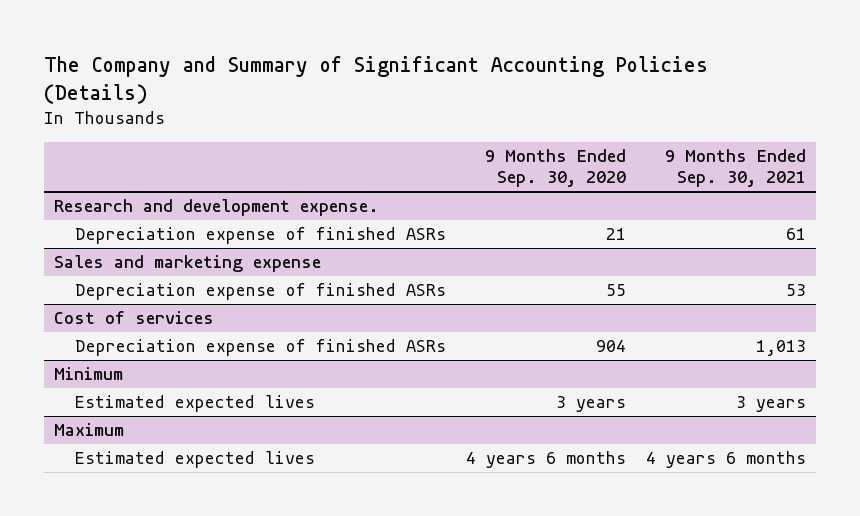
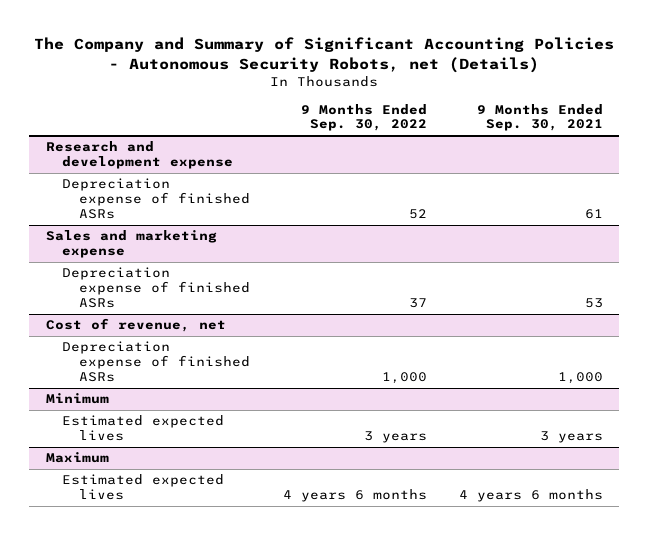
[44,55,709,104] The Company and Summary of Significant Accounting Policies (Details) -> [34,37,615,73] The Company and Summary of Significant Accounting Policies - Autonomous Security Robots, net (Details)
[485,148,627,188] 9 Months Ended Sep. 30, 2020 -> none
none -> [300,103,427,132] 9 Months Ended Sep. 30, 2022
[54,199,380,217] Research and development expense. -> [45,141,234,170] Research and development expense
[54,311,215,325] Cost of services -> [45,318,226,333] Cost of revenue, net
[756,340,807,357] 1,013 -> [557,371,603,384] 1,000

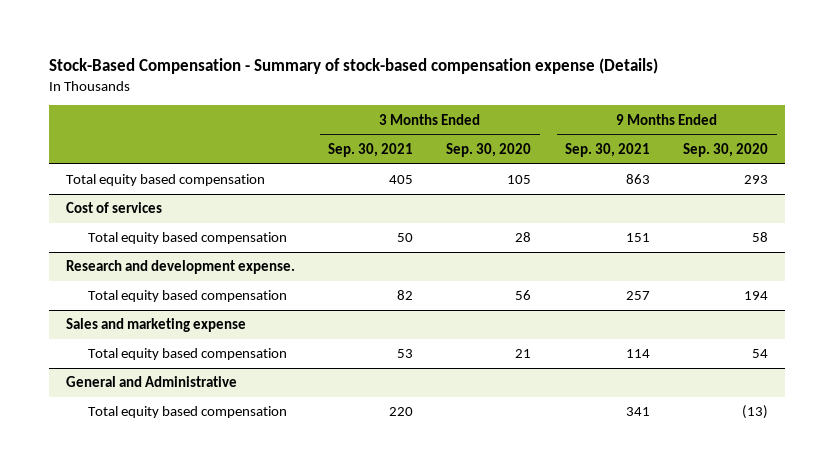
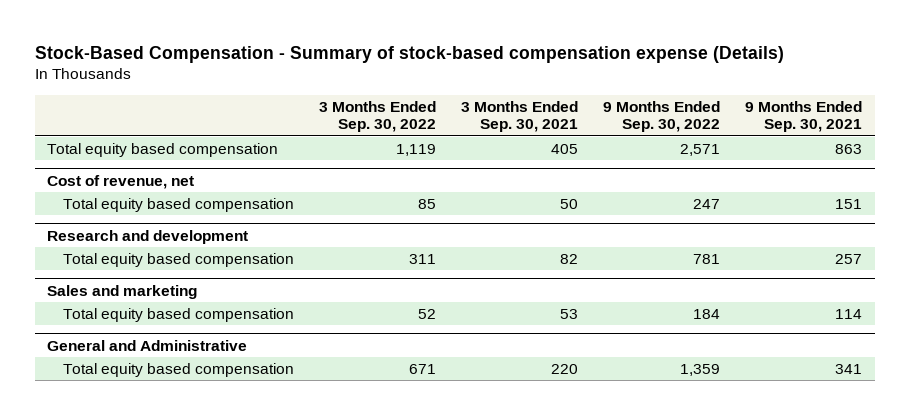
[446,142,532,157] Sep. 30, 2020 -> none
[683,142,769,157] Sep. 30, 2020 -> none
none -> [319,100,437,133] 3 Months Ended Sep. 30, 2022
none -> [603,100,721,133] 9 Months Ended Sep. 30, 2022
[65,202,162,214] Cost of services -> [47,174,195,189] Cost of revenue, net
[65,260,295,275] Research and development expense. -> [47,229,249,244] Research and development
[65,318,246,333] Sales and marketing expense -> [47,284,198,299] Sales and marketing

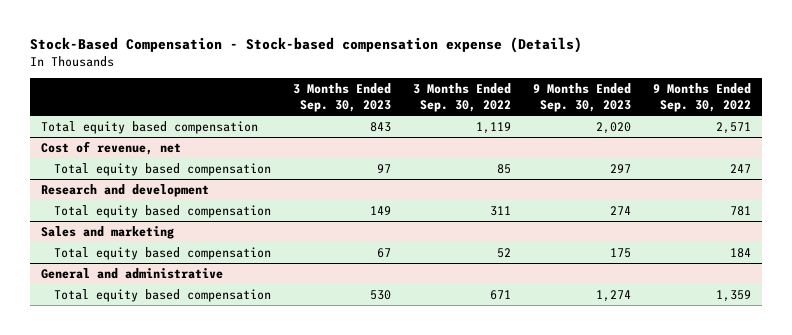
[34,45,784,63] Stock-Based Compensation - Summary of stock-based compensation expense (Details) -> [30,37,583,54] Stock-Based Compensation - Stock-based compensation expense (Details)
[461,100,579,133] 3 Months Ended Sep. 30, 2021 -> none
[745,100,863,133] 9 Months Ended Sep. 30, 2021 -> none
none -> [292,83,391,112] 3 Months Ended Sep. 30, 2023
none -> [532,83,631,112] 9 Months Ended Sep. 30, 2023
[47,339,248,351] General and Administrative -> [41,267,224,279] General and administrative

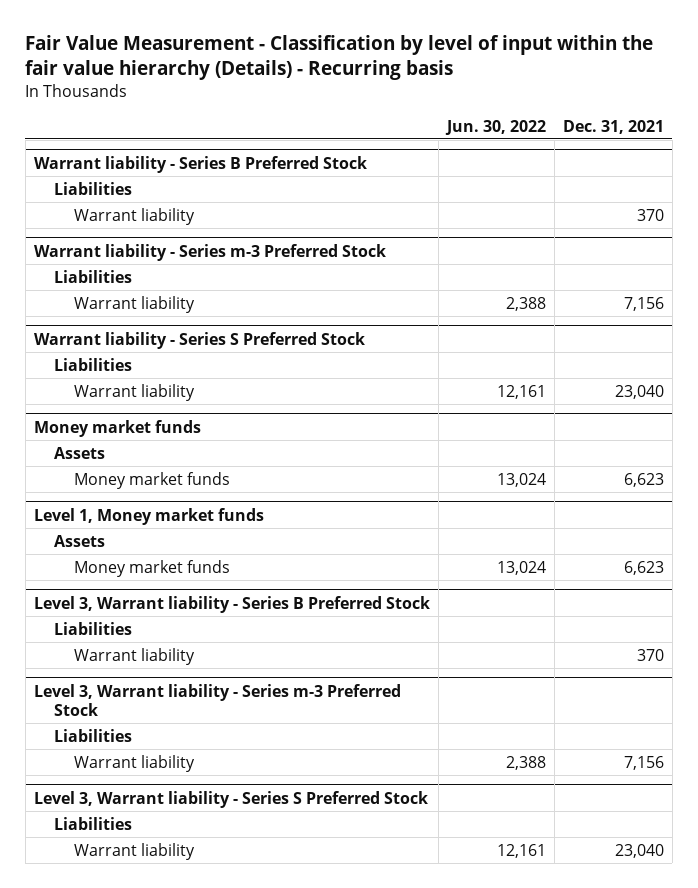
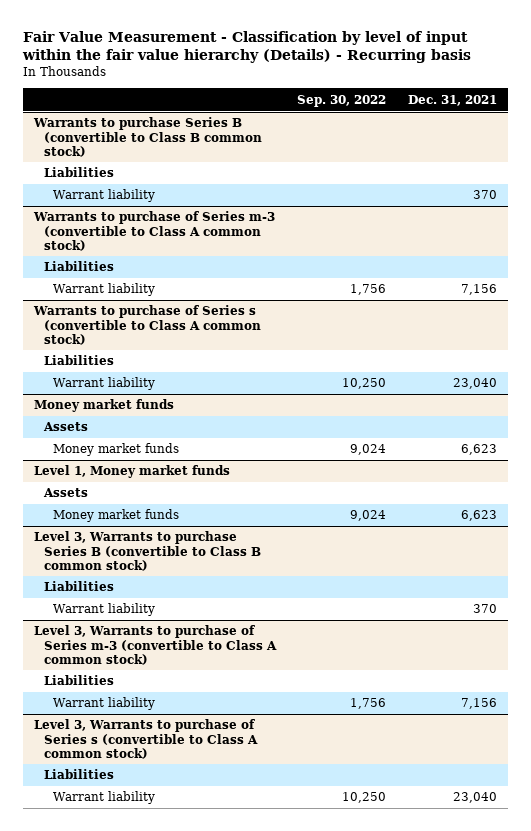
[444,119,546,135] Jun. 30, 2022 -> none
none -> [297,94,387,107] Sep. 30, 2022
[33,155,367,173] Warrant liability - Series B Preferred Stock -> [33,117,262,157] Warrants to purchase Series B (convertible to Class B common stock)
[33,243,386,261] Warrant liability - Series m-3 Preferred Stock -> [33,211,276,251] Warrants to purchase of Series m-3 (convertible to Class A common stock)
[33,331,365,349] Warrant liability - Series S Preferred Stock -> [33,305,261,345] Warrants to purchase of Series s (convertible to Class A common stock)
[33,595,430,613] Level 3, Warrant liability - Series B Preferred Stock -> none
none -> [34,531,261,571] Level 3, Warrants to purchase Series B (convertible to Class B common stock)
[33,683,401,717] Level 3, Warrant liability - Series m-3 Preferred Stock -> none
none -> [34,625,277,665] Level 3, Warrants to purchase of Series m-3 (convertible to Class A common stock)
[33,790,428,808] Level 3, Warrant liability - Series S Preferred Stock -> none
none -> [34,719,258,759] Level 3, Warrants to purchase of Series s (convertible to Class A common stock)

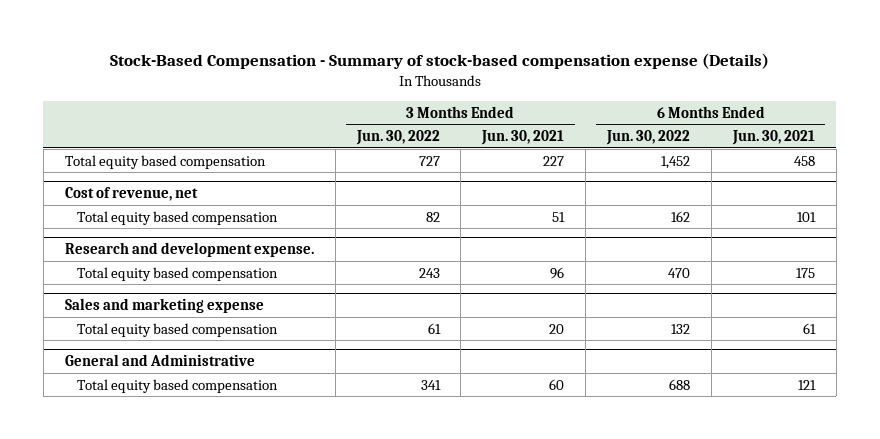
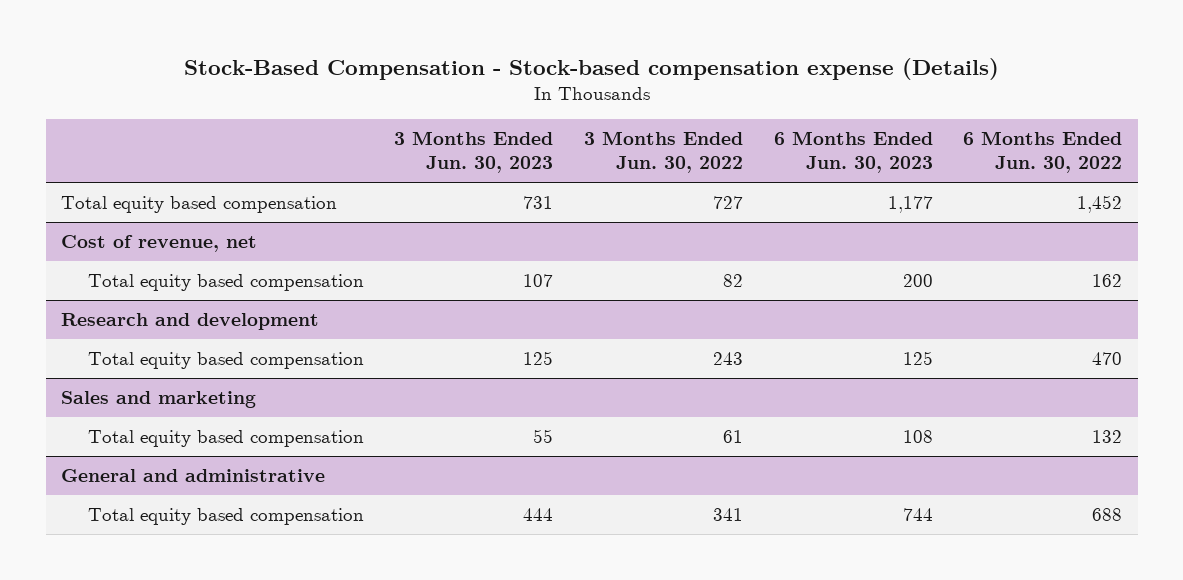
[109,53,769,70] Stock-Based Compensation - Summary of stock-based compensation expense (Details) -> [183,57,999,80] Stock-Based Compensation - Stock-based compensation expense (Details)
[481,129,565,145] Jun. 30, 2021 -> none
[731,129,815,145] Jun. 30, 2021 -> none
none -> [394,131,554,174] 3 Months Ended Jun. 30, 2023
none -> [773,131,933,174] 6 Months Ended Jun. 30, 2023
[64,242,314,258] Research and development expense. -> [60,312,319,330] Research and development
[64,298,264,314] Sales and marketing expense -> [60,390,256,408] Sales and marketing
[64,354,255,367] General and Administrative -> [60,468,325,482] General and administrative

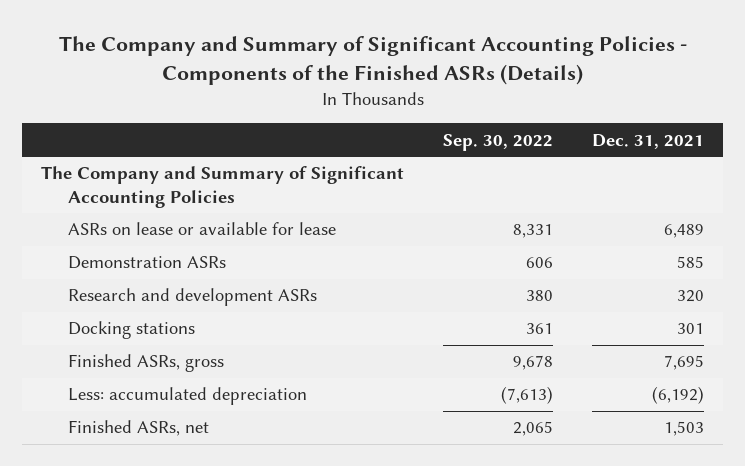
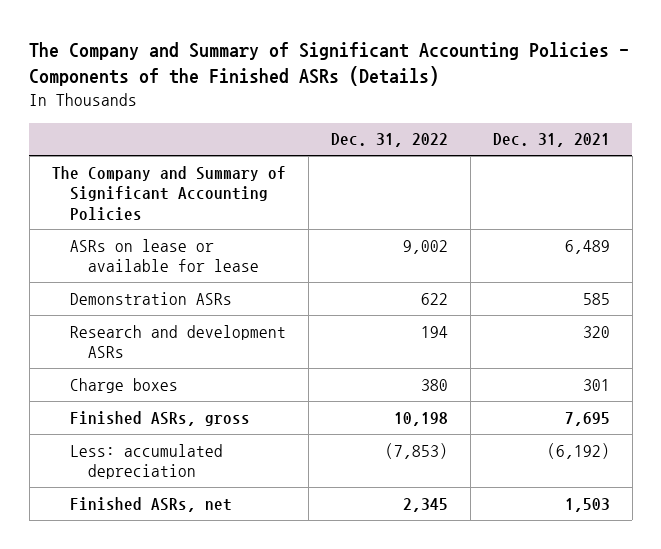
[443,133,554,151] Sep. 30, 2022 -> none
none -> [330,133,448,148] Dec. 31, 2022
[67,321,195,340] Docking stations -> none
none -> [69,377,178,393] Charge boxes

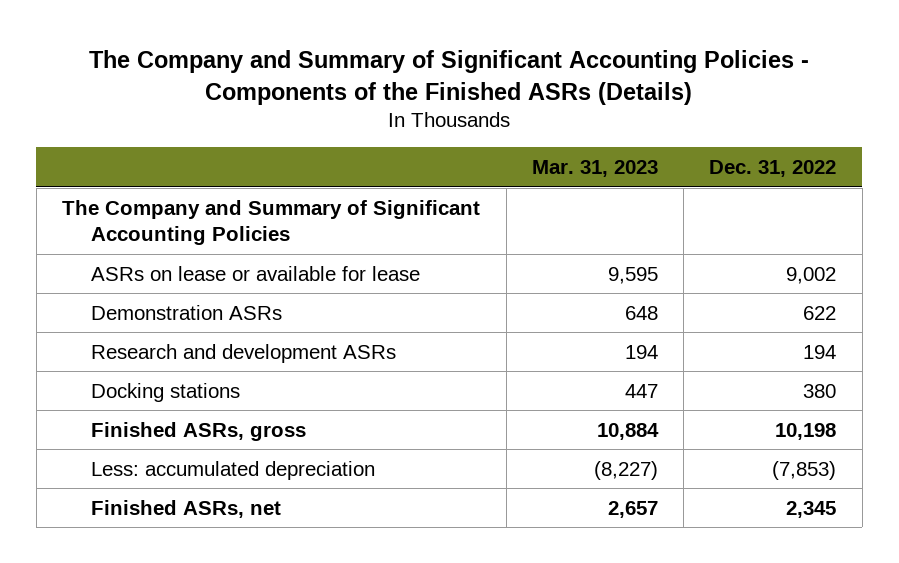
[492,133,610,148] Dec. 31, 2021 -> none
none -> [531,160,658,178] Mar. 31, 2023
[69,377,178,393] Charge boxes -> none
none -> [90,382,240,402] Docking stations

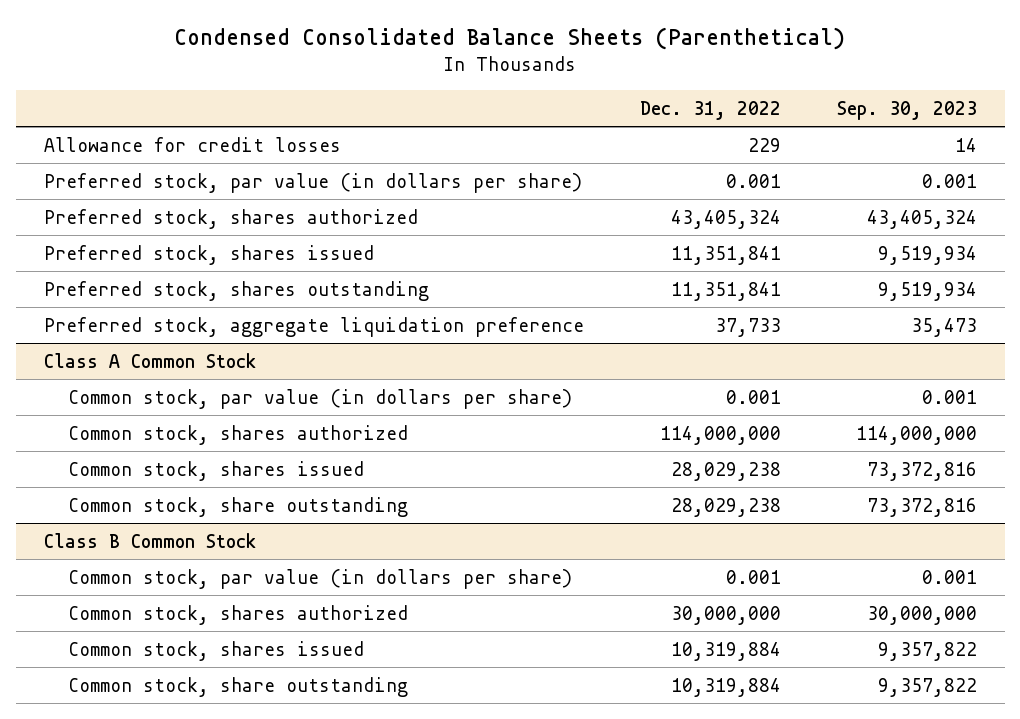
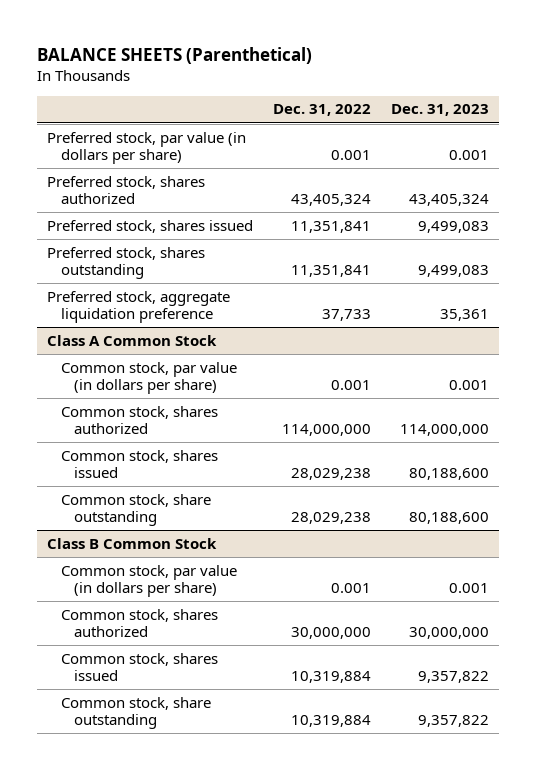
[174,27,846,51] Condensed Consolidated Balance Sheets (Parenthetical) -> [37,46,313,64] BALANCE SHEETS (Parenthetical)
[836,100,977,120] Sep. 30, 2023 -> none
none -> [390,104,489,117] Dec. 31, 2023
[43,136,341,152] Allowance for credit losses -> none

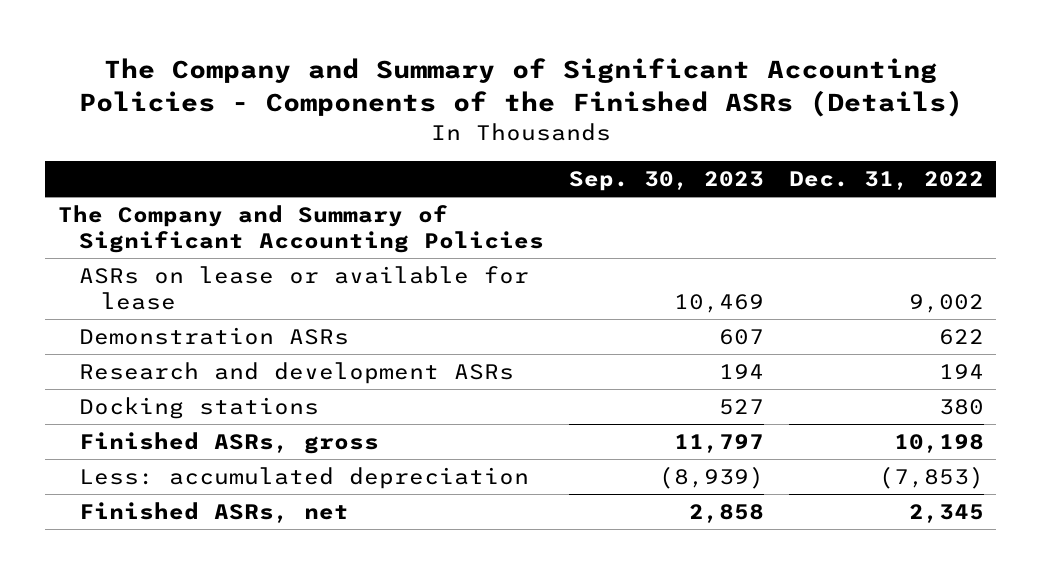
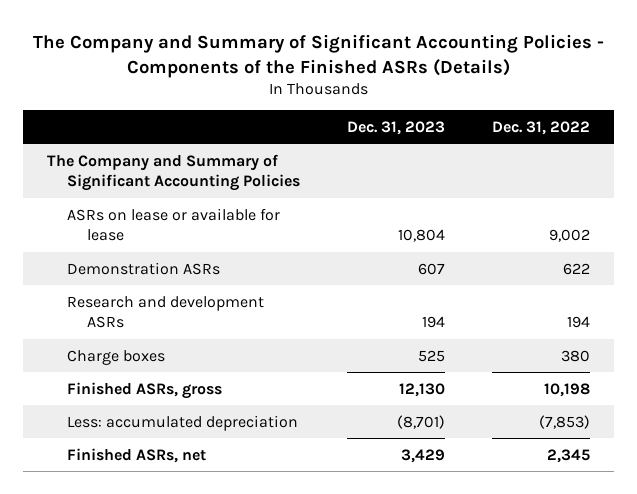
[569,171,765,192] Sep. 30, 2023 -> none
none -> [347,120,446,135] Dec. 31, 2023
[79,396,320,419] Docking stations -> none
none -> [66,349,165,365] Charge boxes

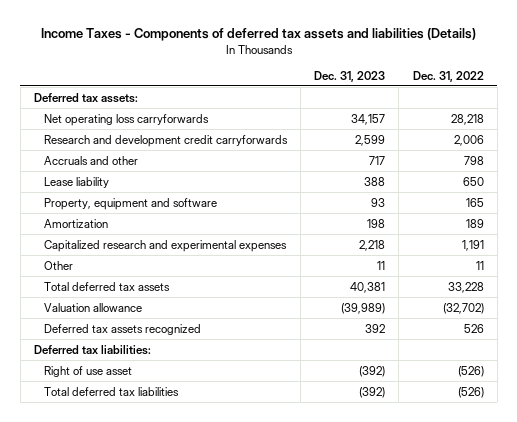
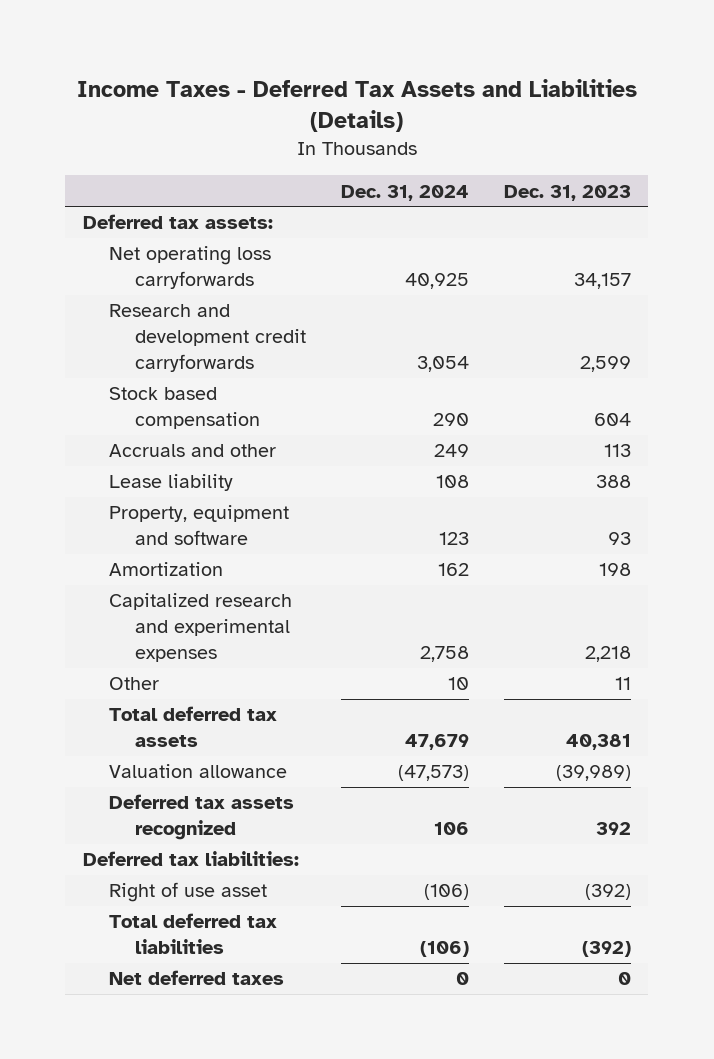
[40,28,476,42] Income Taxes - Components of deferred tax assets and liabilities (Details) -> [76,78,637,132] Income Taxes - Deferred Tax Assets and Liabilities (Details)
[412,70,484,82] Dec. 31, 2022 -> none
none -> [341,184,470,201] Dec. 31, 2024
none -> [109,387,261,430] Stock based compensation
[369,155,386,165] 717 -> [603,444,631,458] 113
none -> [109,970,285,986] Net deferred taxes

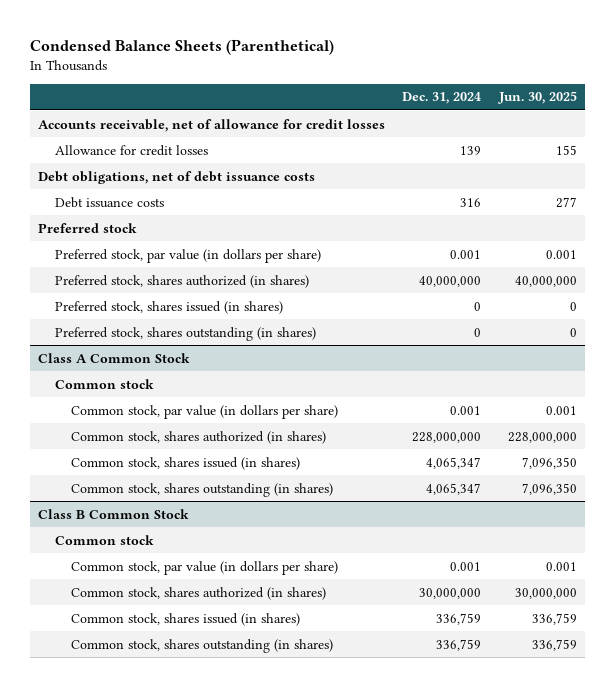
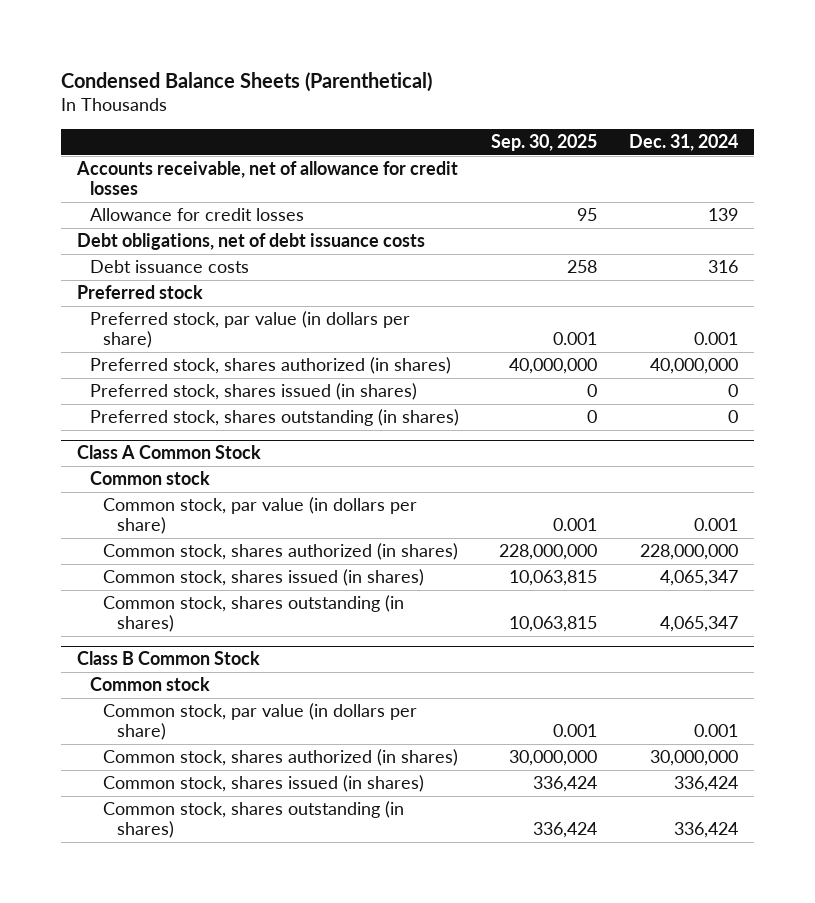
[497,91,577,105] Jun. 30, 2025 -> none
none -> [490,134,597,152] Sep. 30, 2025
[436,612,482,625] 336,759 -> [673,776,738,793] 336,424
[436,638,482,651] 336,759 -> [673,822,738,839] 336,424

